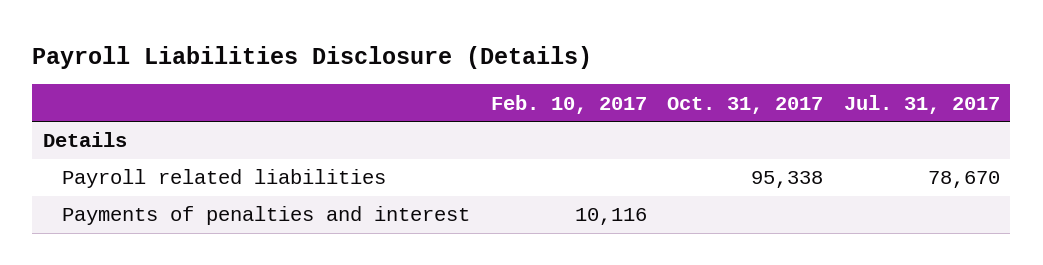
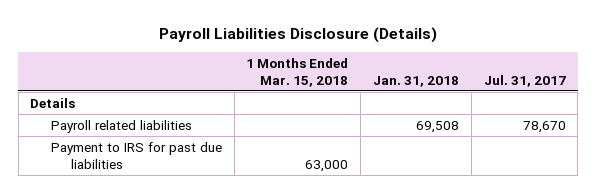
[490,94,647,114] Feb. 10, 2017 -> none
[667,96,824,114] Oct. 31, 2017 -> none
none -> [246,57,349,87] 1 Months Ended Mar. 15, 2018
none -> [372,75,459,87] Jan. 31, 2018
[62,206,471,226] Payments of penalties and interest -> [50,141,222,169] Payment to IRS for past due liabilities

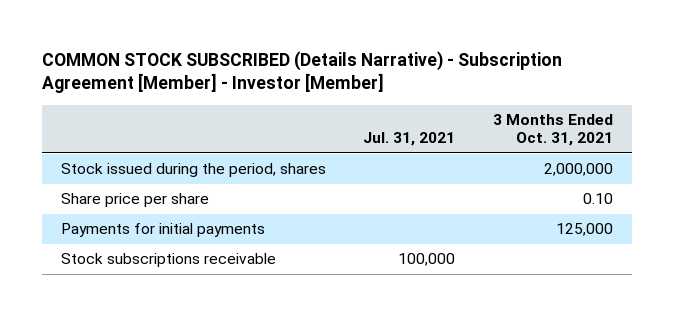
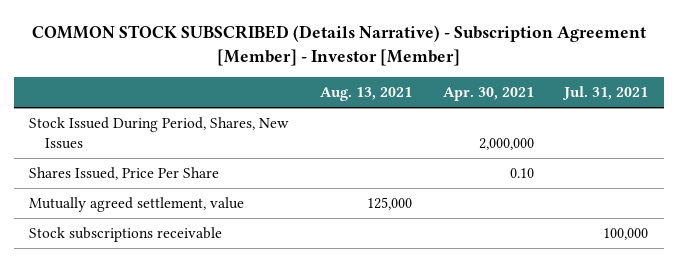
[493,113,614,147] 3 Months Ended Oct. 31, 2021 -> none
none -> [319,87,412,102] Aug. 13, 2021
none -> [442,87,534,102] Apr. 30, 2021
[60,223,265,238] Payments for initial payments -> none
[60,163,326,178] Stock issued during the period, shares -> [29,117,290,149] Stock Issued During Period, Shares, New Issues
[60,193,209,208] Share price per share -> [29,167,220,181] Shares Issued, Price Per Share
none -> [29,197,245,213] Mutually agreed settlement, value

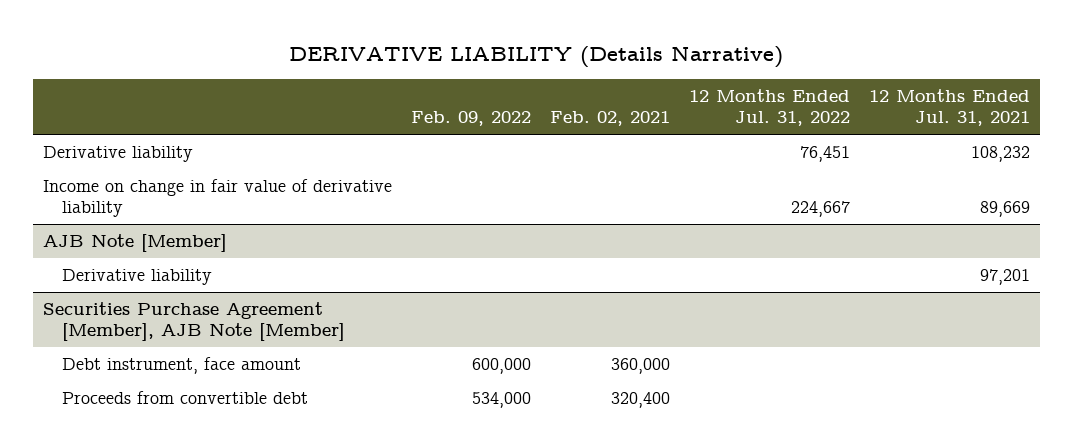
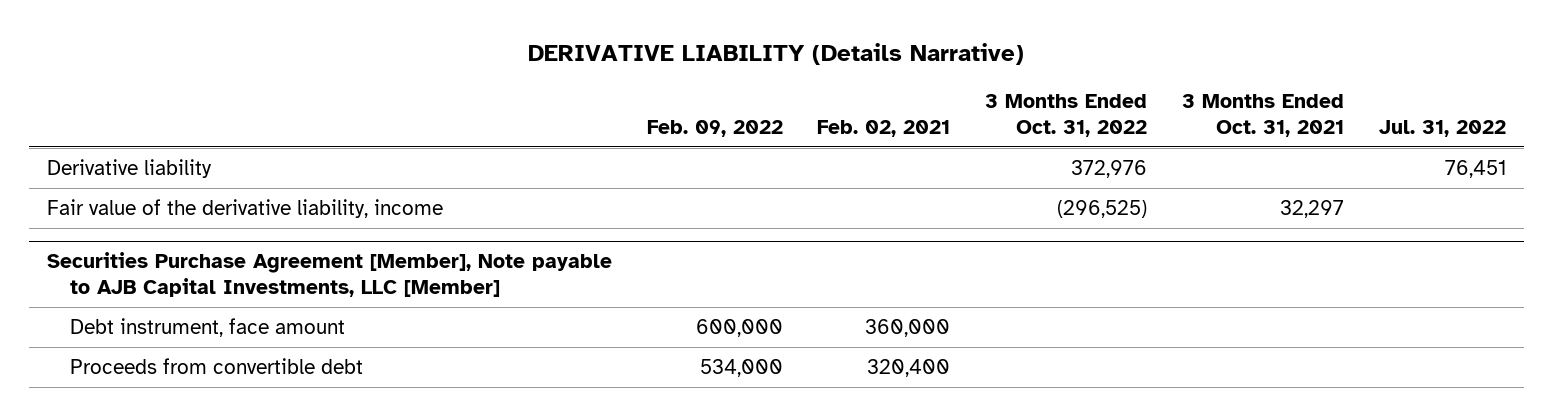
[688,89,850,127] 12 Months Ended Jul. 31, 2022 -> none
[869,89,1031,127] 12 Months Ended Jul. 31, 2021 -> none
none -> [985,93,1148,137] 3 Months Ended Oct. 31, 2022
none -> [1182,93,1345,137] 3 Months Ended Oct. 31, 2021
none -> [1379,119,1507,137] Jul. 31, 2022
[42,234,227,253] AJB Note [Member] -> none
[61,269,212,286] Derivative liability -> none
[42,179,392,218] Income on change in fair value of derivative liability -> [46,198,443,218] Fair value of the derivative liability, income
[42,302,345,342] Securities Purchase Agreement [Member], AJB Note [Member] -> [46,251,612,297] Securities Purchase Agreement [Member], Note payable to AJB Capital Investments, LLC [Member]

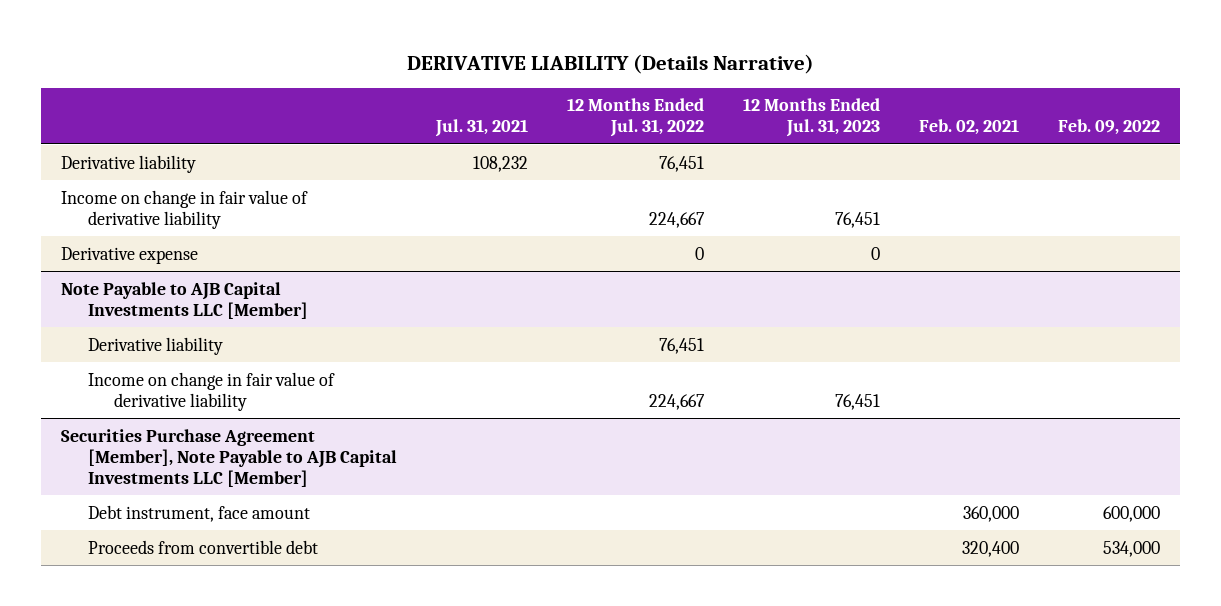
[985,93,1148,137] 3 Months Ended Oct. 31, 2022 -> none
[1182,93,1345,137] 3 Months Ended Oct. 31, 2021 -> none
[1379,119,1507,137] Jul. 31, 2022 -> none
none -> [434,119,528,138] Jul. 31, 2021
none -> [566,98,704,138] 12 Months Ended Jul. 31, 2022
none -> [742,98,880,138] 12 Months Ended Jul. 31, 2023
[46,198,443,218] Fair value of the derivative liability, income -> [60,189,308,229] Income on change in fair value of derivative liability
none -> [60,246,198,264] Derivative expense
none -> [60,281,308,319] Note Payable to AJB Capital Investments LLC [Member]
none -> [87,336,223,355] Derivative liability
none -> [87,371,335,411] Income on change in fair value of derivative liability
[46,251,612,297] Securities Purchase Agreement [Member], Note payable to AJB Capital Investments, LLC [Member] -> [60,428,397,487] Securities Purchase Agreement [Member], Note Payable to AJB Capital Investments LLC [Member]

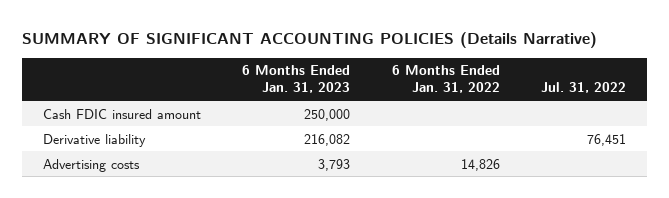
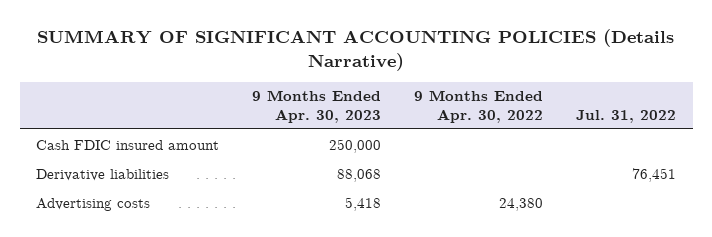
[242,65,351,94] 6 Months Ended Jan. 31, 2023 -> none
[391,65,500,94] 6 Months Ended Jan. 31, 2022 -> none
none -> [252,90,382,123] 9 Months Ended Apr. 30, 2023
none -> [414,90,544,123] 9 Months Ended Apr. 30, 2022
[42,133,146,147] Derivative liability -> [36,168,170,181] Derivative liabilities

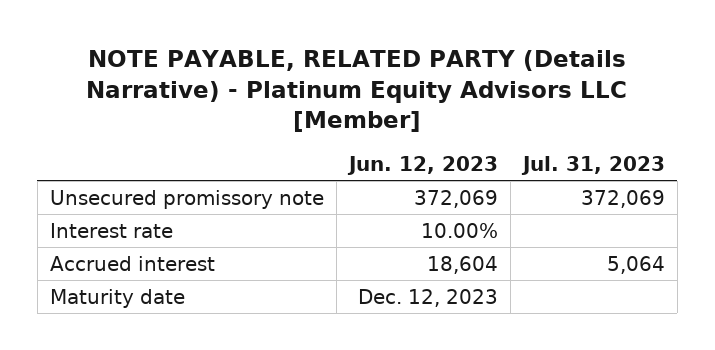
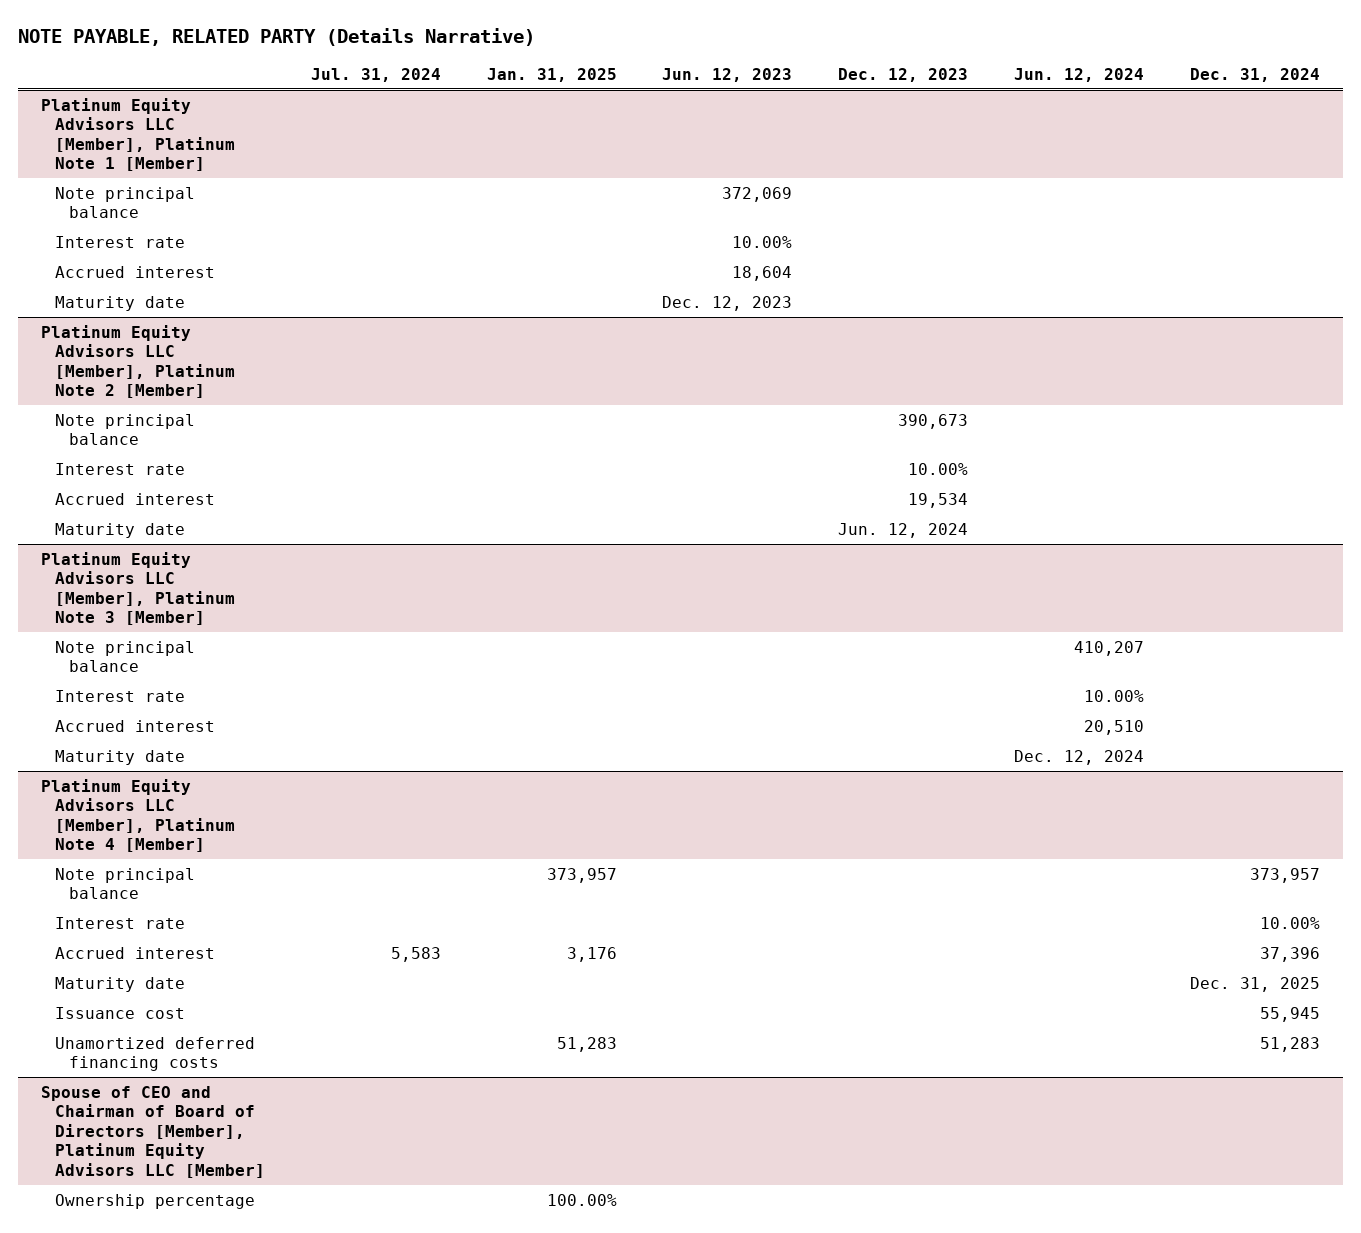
[86,50,628,132] NOTE PAYABLE, RELATED PARTY (Details Narrative) - Platinum Equity Advisors LLC [Member] -> [17,27,535,46] NOTE PAYABLE, RELATED PARTY (Details Narrative)
[520,156,665,176] Jul. 31, 2023 -> none
none -> [310,67,441,82] Jul. 31, 2024
none -> [486,67,617,82] Jan. 31, 2025
none -> [838,67,969,82] Dec. 12, 2023
none -> [1014,67,1145,82] Jun. 12, 2024
none -> [1189,67,1320,82] Dec. 31, 2024
none -> [40,97,236,172] Platinum Equity Advisors LLC [Member], Platinum Note 1 [Member]
[49,189,324,209] Unsecured promissory note -> [55,186,196,219] Note principal balance
none -> [40,324,236,399] Platinum Equity Advisors LLC [Member], Platinum Note 2 [Member]
none -> [55,413,196,446] Note principal balance
none -> [55,462,186,475] Interest rate
none -> [55,492,216,505] Accrued interest
none -> [55,522,186,538] Maturity date
none -> [40,551,236,626] Platinum Equity Advisors LLC [Member], Platinum Note 3 [Member]
none -> [55,640,196,673] Note principal balance
none -> [55,689,186,702] Interest rate
none -> [55,719,216,732] Accrued interest
none -> [55,749,186,765] Maturity date
none -> [40,778,236,853] Platinum Equity Advisors LLC [Member], Platinum Note 4 [Member]
none -> [55,867,196,900] Note principal balance
none -> [55,916,186,929] Interest rate
none -> [55,946,216,959] Accrued interest
none -> [55,976,186,992] Maturity date
none -> [55,1006,186,1019] Issuance cost
none -> [55,1036,256,1072] Unamortized deferred financing costs
none -> [40,1085,266,1178] Spouse of CEO and Chairman of Board of Directors [Member], Platinum Equity Advisors LLC [Member]
none -> [55,1193,256,1209] Ownership percentage

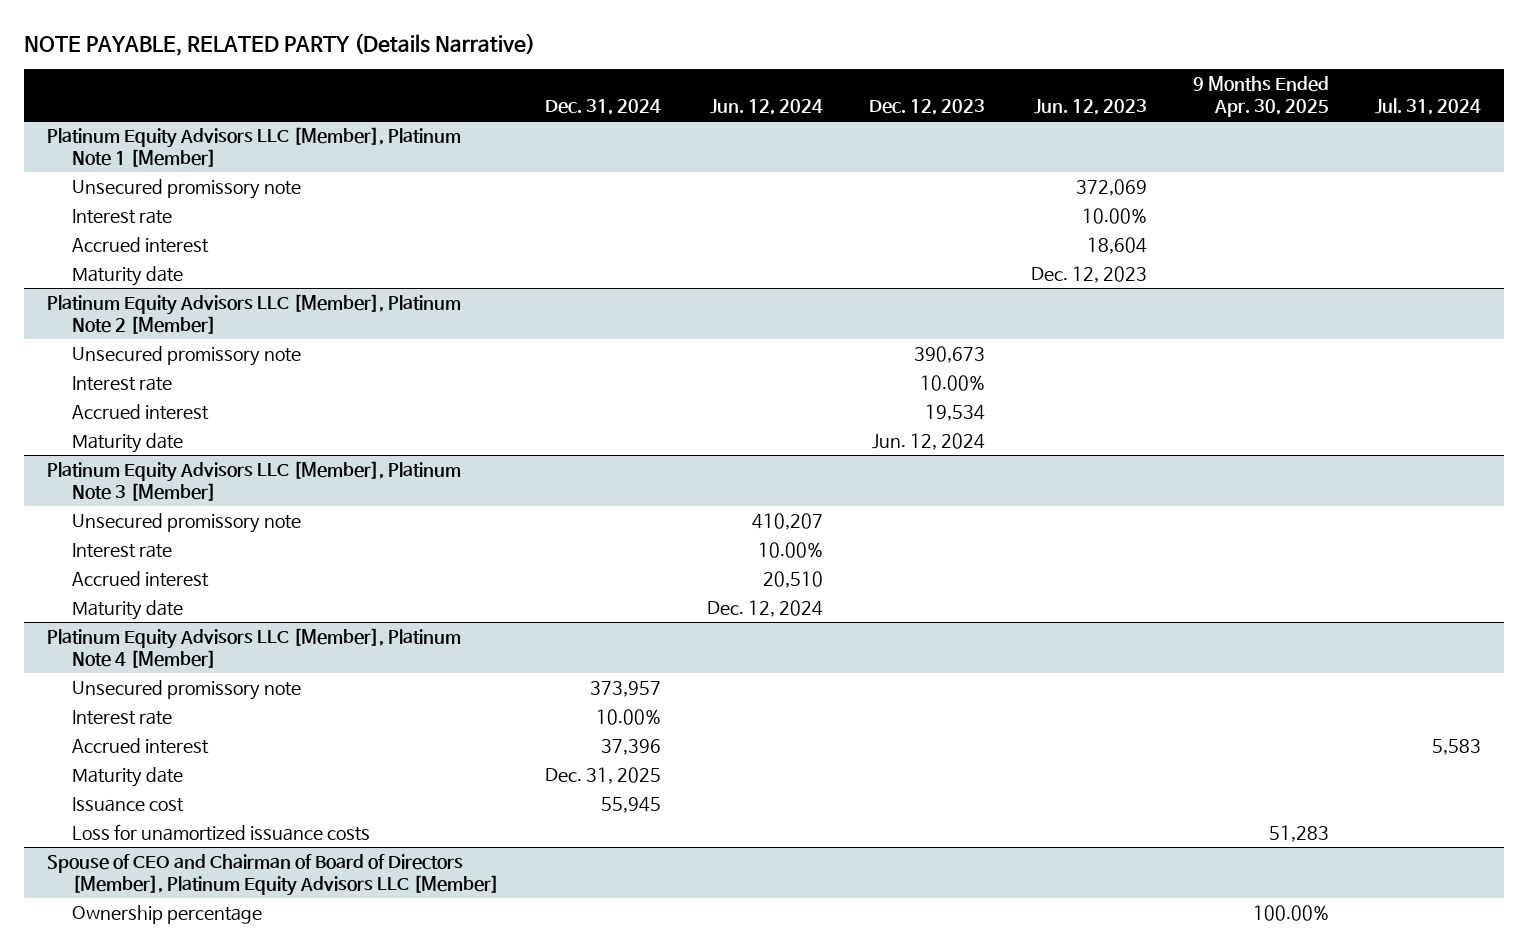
[486,67,617,82] Jan. 31, 2025 -> none
none -> [1192,76,1329,117] 9 Months Ended Apr. 30, 2025
[55,186,196,219] Note principal balance -> [72,179,302,200] Unsecured promissory note
[55,413,196,446] Note principal balance -> [72,346,302,367] Unsecured promissory note
[55,640,196,673] Note principal balance -> [72,513,302,534] Unsecured promissory note
[55,867,196,900] Note principal balance -> [72,680,302,701] Unsecured promissory note
[55,1036,256,1072] Unamortized deferred financing costs -> none
none -> [72,824,371,842] Loss for unamortized issuance costs

